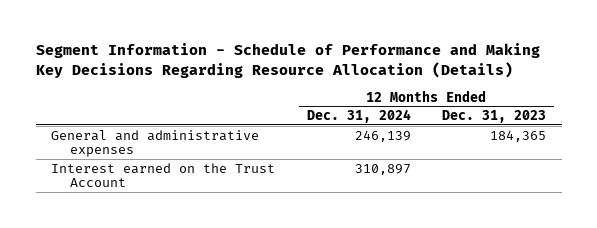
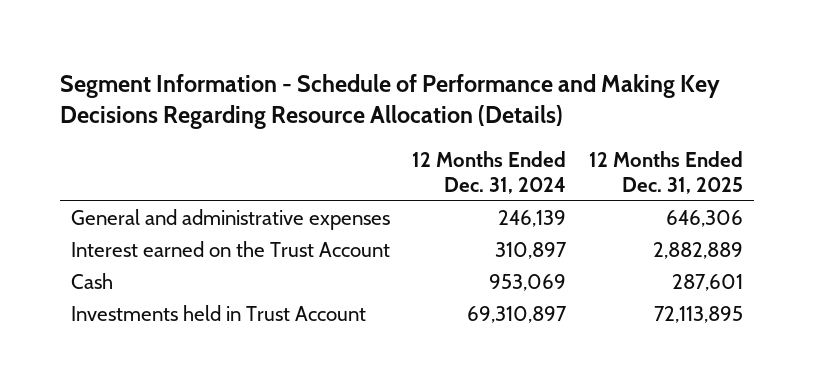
[442,109,547,123] Dec. 31, 2023 -> none
none -> [588,150,743,195] 12 Months Ended Dec. 31, 2025
none -> [71,273,114,290] Cash
none -> [71,305,367,322] Investments held in Trust Account

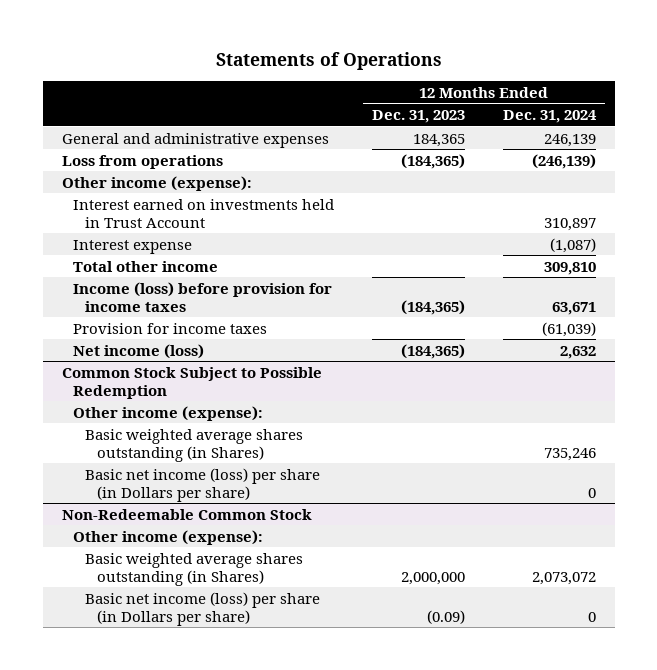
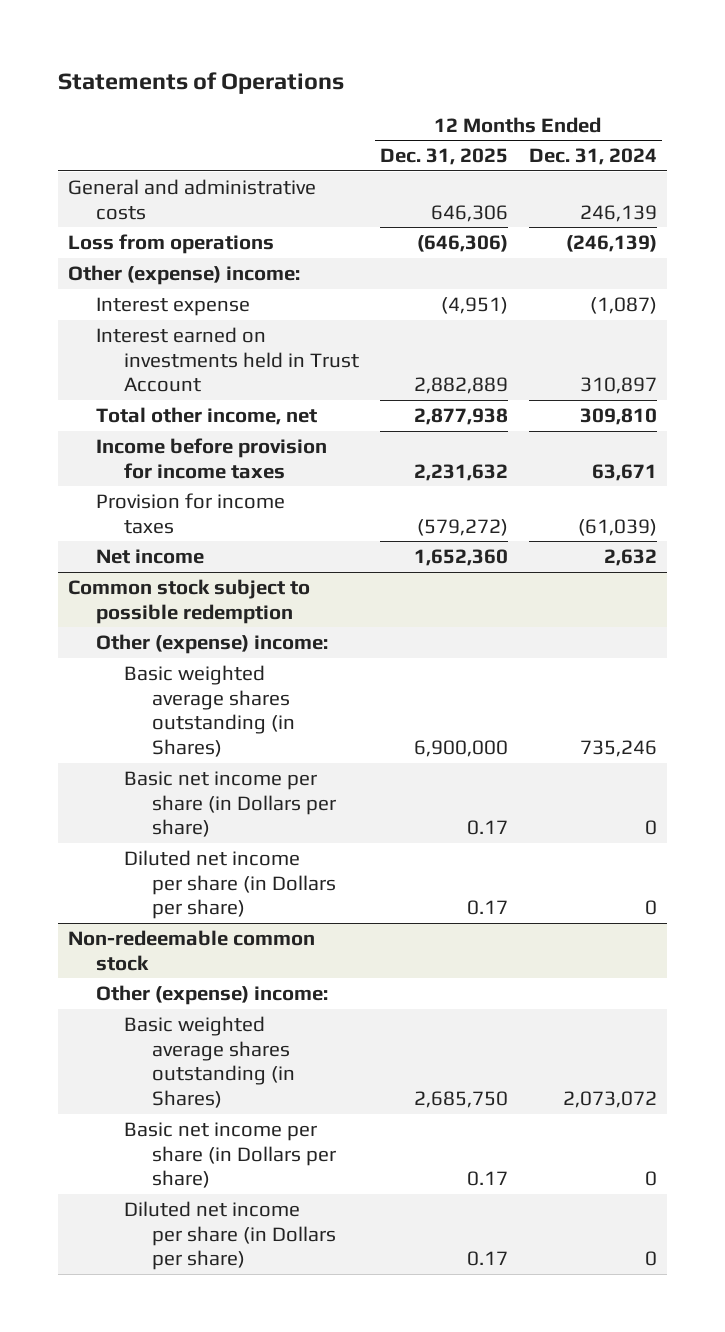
[372,110,466,124] Dec. 31, 2023 -> none
none -> [379,148,508,166] Dec. 31, 2025
[61,132,329,148] General and administrative expenses -> [67,178,316,220] General and administrative costs
[61,175,252,191] Other income (expense): -> [67,264,300,285] Other (expense) income:
[73,198,335,228] Interest earned on investments held in Trust Account -> [96,326,360,393] Interest earned on investments held in Trust Account
[73,260,219,272] Total other income -> [96,406,318,425] Total other income, net
[73,281,333,312] Income (loss) before provision for income taxes -> [96,437,328,479] Income before provision for income taxes
[73,343,205,359] Net income (loss) -> [96,548,205,564] Net income
[61,366,322,399] Common Stock Subject to Possible Redemption -> [67,578,310,624] Common stock subject to possible redemption
[73,405,264,421] Other income (expense): -> [96,633,329,654] Other (expense) income:
[84,467,320,502] Basic net income (loss) per share (in Dollars per share) -> [124,770,337,838] Basic net income per share (in Dollars per share)
none -> [124,849,337,920] Diluted net income per share (in Dollars per share)
[61,508,312,520] Non-Redeemable Common Stock -> [67,929,315,971] Non-redeemable common stock
[73,529,264,545] Other income (expense): -> [96,984,329,1005] Other (expense) income:
[84,591,320,626] Basic net income (loss) per share (in Dollars per share) -> [124,1121,337,1189] Basic net income per share (in Dollars per share)
none -> [124,1200,337,1271] Diluted net income per share (in Dollars per share)

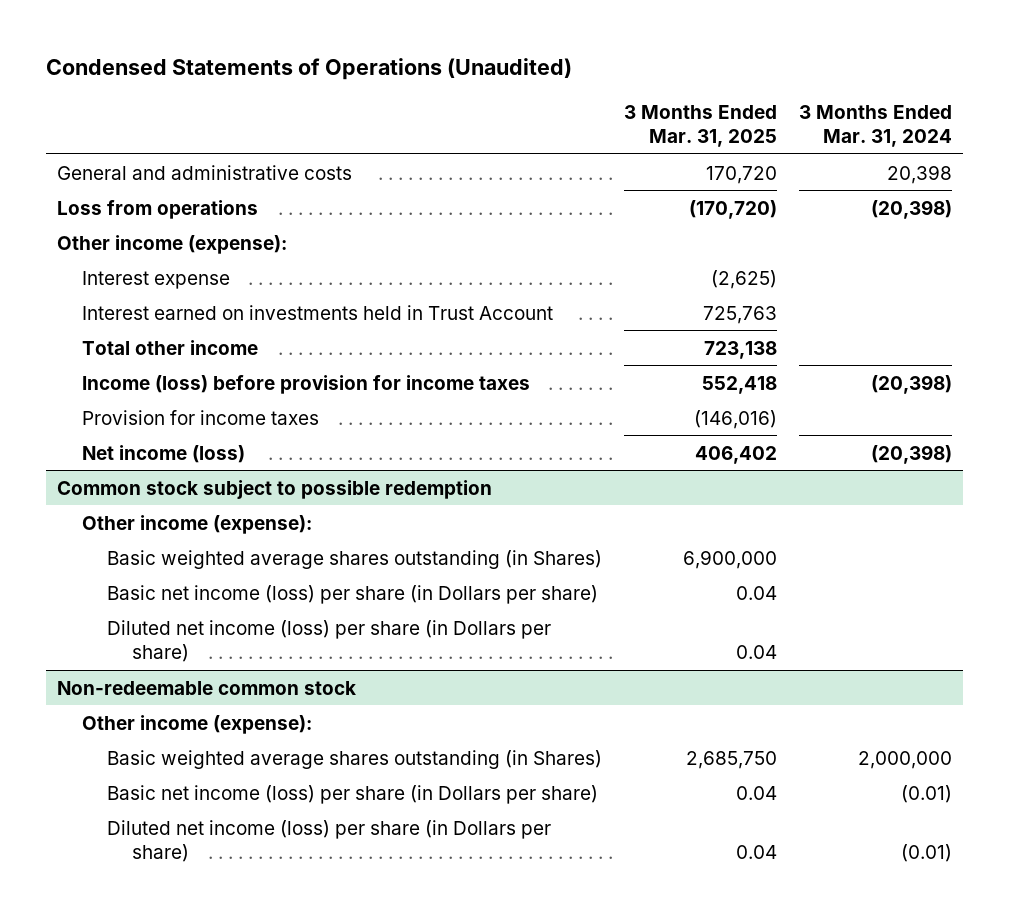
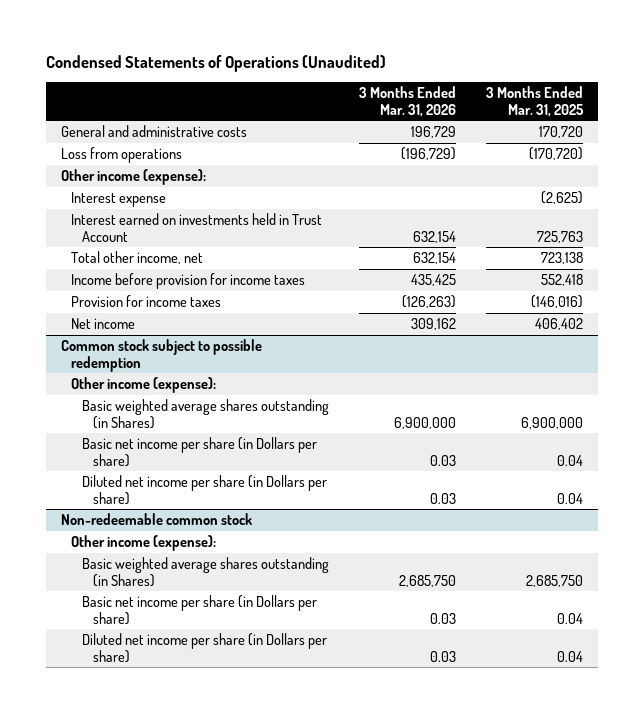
[799,104,953,148] 3 Months Ended Mar. 31, 2024 -> none
none -> [358,86,456,117] 3 Months Ended Mar. 31, 2026
[82,339,259,355] Total other income -> [71,251,204,265] Total other income, net
[82,374,531,394] Income (loss) before provision for income taxes -> [71,273,306,290] Income before provision for income taxes
[82,444,246,463] Net income (loss) -> [71,318,136,330] Net income
[106,584,598,604] Basic net income (loss) per share (in Dollars per share) -> [81,437,317,467] Basic net income per share (in Dollars per share)
[106,619,551,662] Diluted net income (loss) per share (in Dollars per share) -> [81,475,327,505] Diluted net income per share (in Dollars per share)
[106,784,598,804] Basic net income (loss) per share (in Dollars per share) -> [81,595,317,625] Basic net income per share (in Dollars per share)
[106,819,551,862] Diluted net income (loss) per share (in Dollars per share) -> [81,633,327,663] Diluted net income per share (in Dollars per share)

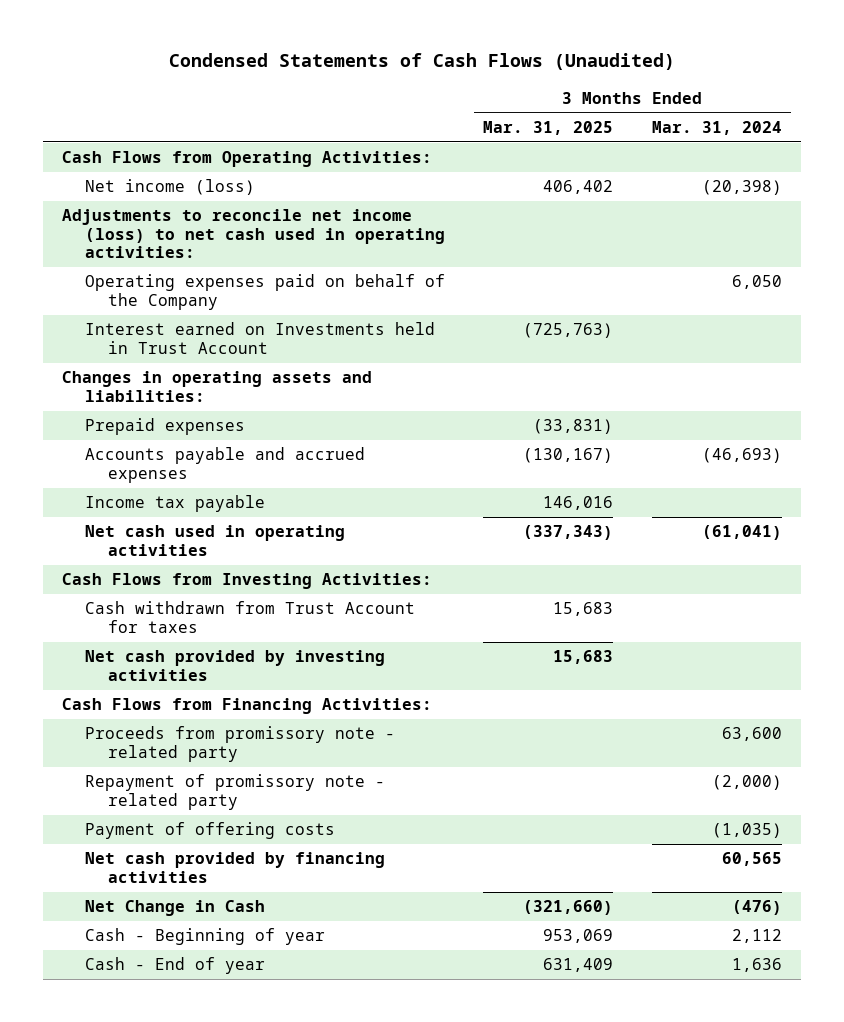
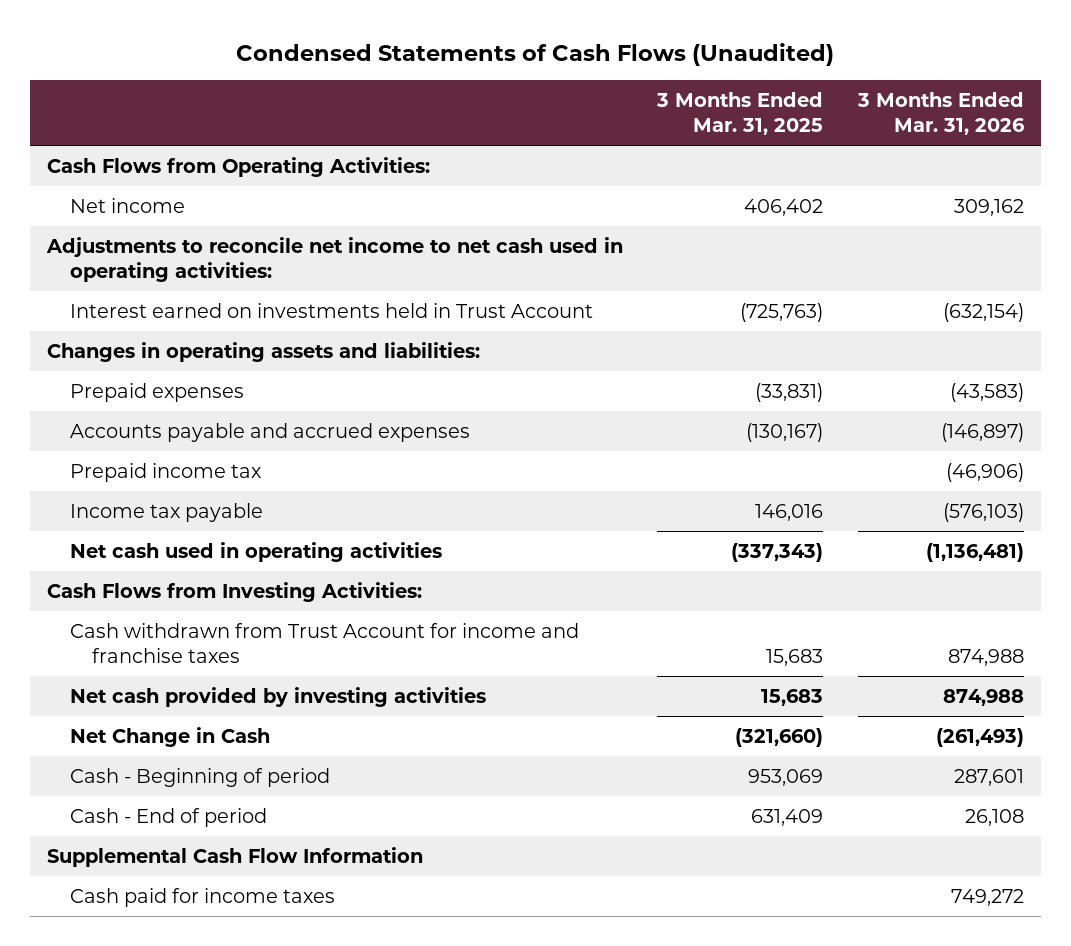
[651,120,782,135] Mar. 31, 2024 -> none
none -> [856,91,1025,136] 3 Months Ended Mar. 31, 2026
[85,274,446,310] Operating expenses paid on behalf of the Company -> none
[85,179,256,196] Net income (loss) -> [69,197,185,213] Net income
[62,209,446,259] Adjustments to reconcile net income (loss) to net cash used in operating activities: -> [46,236,624,282] Adjustments to reconcile net income to net cash used in operating activities:
[85,322,436,354] Interest earned on Investments held in Trust Account -> [69,302,593,318] Interest earned on investments held in Trust Account
none -> [69,462,262,482] Prepaid income tax
[85,601,416,633] Cash withdrawn from Trust Account for taxes -> [69,622,579,663] Cash withdrawn from Trust Account for income and franchise taxes
[62,698,433,715] Cash Flows from Financing Activities: -> none
[85,726,396,762] Proceeds from promissory note - related party -> none
[85,774,386,810] Repayment of promissory note - related party -> none
[85,822,336,840] Payment of offering costs -> none
[85,852,386,883] Net cash provided by financing activities -> none
[85,928,326,946] Cash - Beginning of year -> [69,767,330,787] Cash - Beginning of period
[85,957,266,975] Cash - End of year -> [69,807,267,827] Cash - End of period
none -> [47,846,424,867] Supplemental Cash Flow Information
none -> [69,887,335,907] Cash paid for income taxes

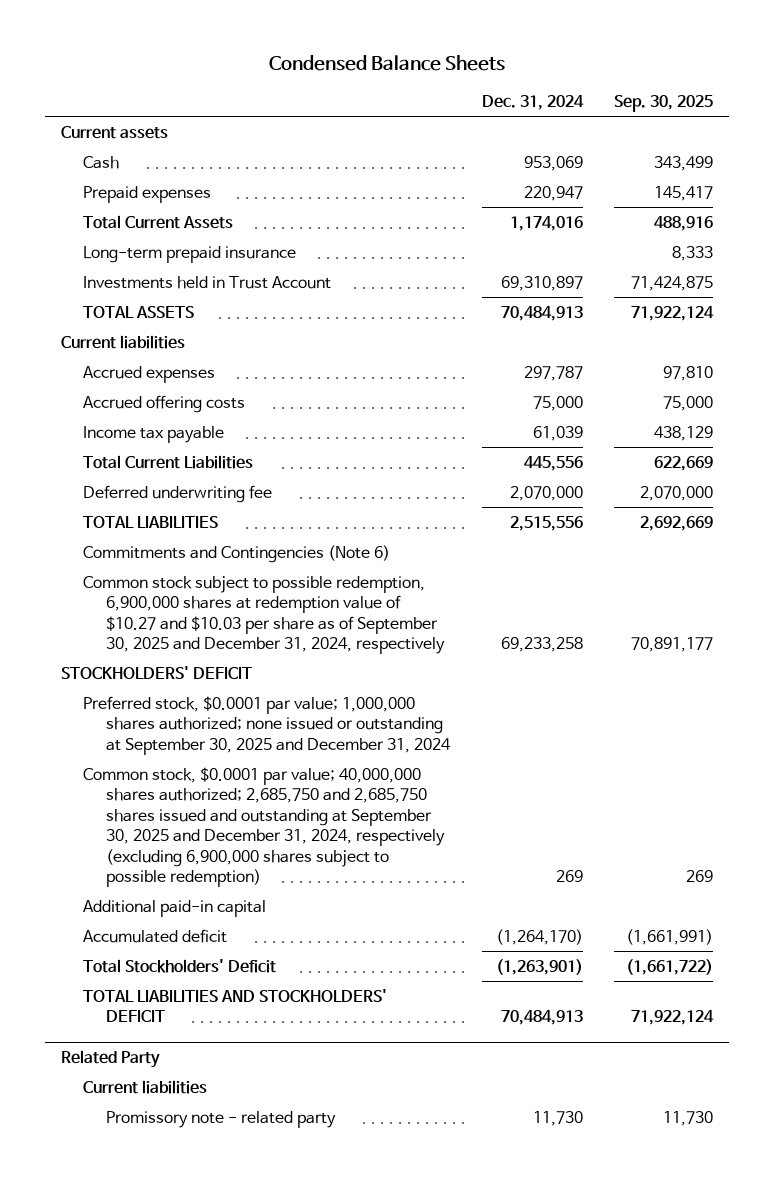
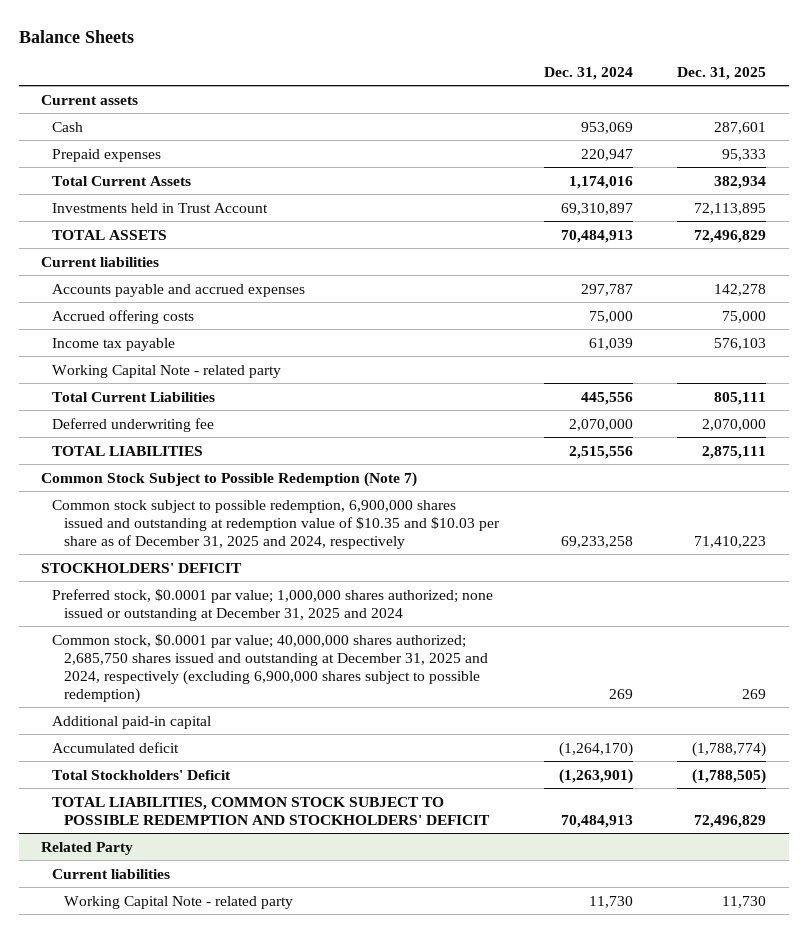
[269,54,506,71] Condensed Balance Sheets -> [18,29,134,43] Balance Sheets
[614,94,714,112] Sep. 30, 2025 -> none
none -> [677,66,767,80] Dec. 31, 2025
[83,245,297,263] Long-term prepaid insurance -> none
[83,365,216,383] Accrued expenses -> [52,283,306,297] Accounts payable and accrued expenses
none -> [52,364,282,378] Working Capital Note - related party
[83,544,391,563] Commitments and Contingencies (Note 6) -> none
none -> [40,471,417,487] Common Stock Subject to Possible Redemption (Note 7)
[83,575,445,655] Common stock subject to possible redemption, 6,900,000 shares at redemption value of $10.27 and $10.03 per share as of September 30, 2025 and December 31, 2024, respectively -> [52,499,501,549] Common stock subject to possible redemption, 6,900,000 shares issued and outstanding at redemption value of $10.35 and $10.03 per share as of December 31, 2025 and 2024, respectively
[83,695,451,755] Preferred stock, $0.0001 par value; 1,000,000 shares authorized; none issued or outstanding at September 30, 2025 and December 31, 2024 -> [52,588,494,621] Preferred stock, $0.0001 par value; 1,000,000 shares authorized; none issued or outstanding at December 31, 2025 and 2024
[83,766,445,887] Common stock, $0.0001 par value; 40,000,000 shares authorized; 2,685,750 and 2,685,750 shares issued and outstanding at September 30, 2025 and December 31, 2024, respectively (excluding 6,900,000 shares subject to possible redemption) -> [52,633,489,703] Common stock, $0.0001 par value; 40,000,000 shares authorized; 2,685,750 shares issued and outstanding at December 31, 2025 and 2024, respectively (excluding 6,900,000 shares subject to possible redemption)
[83,988,388,1023] TOTAL LIABILITIES AND STOCKHOLDERS' DEFICIT -> [52,796,491,825] TOTAL LIABILITIES, COMMON STOCK SUBJECT TO POSSIBLE REDEMPTION AND STOCKHOLDERS' DEFICIT
[105,1110,336,1128] Promissory note - related party -> [64,895,294,909] Working Capital Note - related party

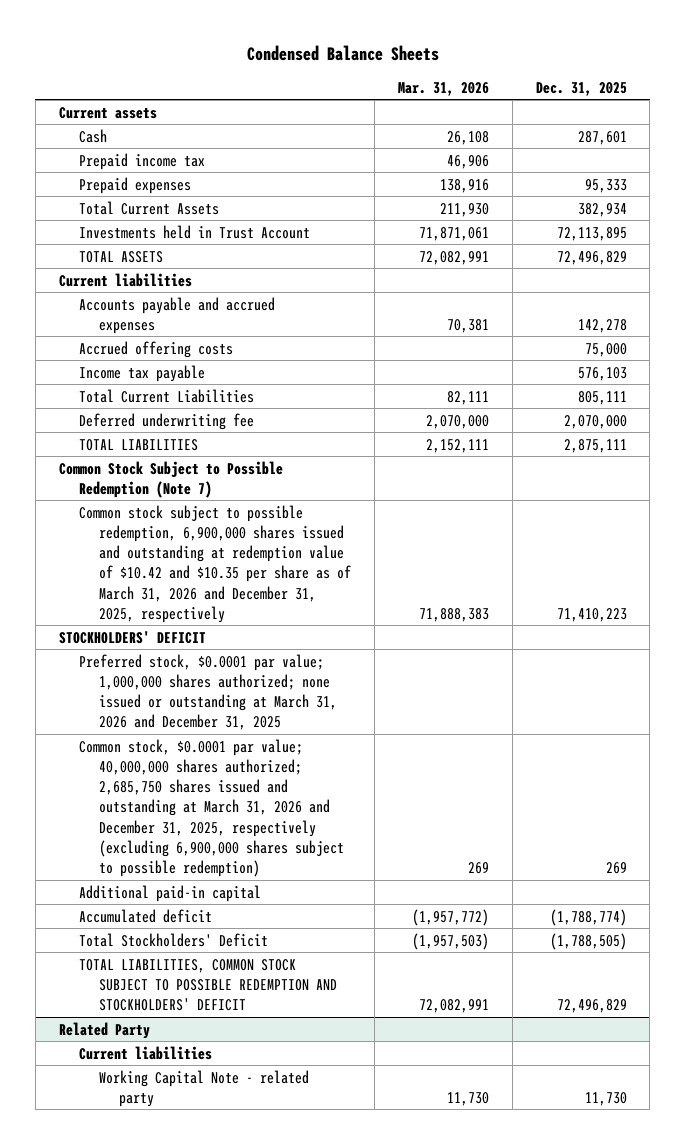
[18,29,134,43] Balance Sheets -> [246,44,439,61] Condensed Balance Sheets
[543,66,633,80] Dec. 31, 2024 -> none
none -> [397,81,489,96] Mar. 31, 2026
none -> [78,152,205,170] Prepaid income tax
[52,364,282,378] Working Capital Note - related party -> none
[52,499,501,549] Common stock subject to possible redemption, 6,900,000 shares issued and outstanding at redemption value of $10.35 and $10.03 per share as of December 31, 2025 and 2024, respectively -> [78,504,352,623] Common stock subject to possible redemption, 6,900,000 shares issued and outstanding at redemption value of $10.42 and $10.35 per share as of March 31, 2026 and December 31, 2025, respectively
[52,588,494,621] Preferred stock, $0.0001 par value; 1,000,000 shares authorized; none issued or outstanding at December 31, 2025 and 2024 -> [78,653,338,731] Preferred stock, $0.0001 par value; 1,000,000 shares authorized; none issued or outstanding at March 31, 2026 and December 31, 2025
[52,633,489,703] Common stock, $0.0001 par value; 40,000,000 shares authorized; 2,685,750 shares issued and outstanding at December 31, 2025 and 2024, respectively (excluding 6,900,000 shares subject to possible redemption) -> [78,738,345,878] Common stock, $0.0001 par value; 40,000,000 shares authorized; 2,685,750 shares issued and outstanding at March 31, 2026 and December 31, 2025, respectively (excluding 6,900,000 shares subject to possible redemption)

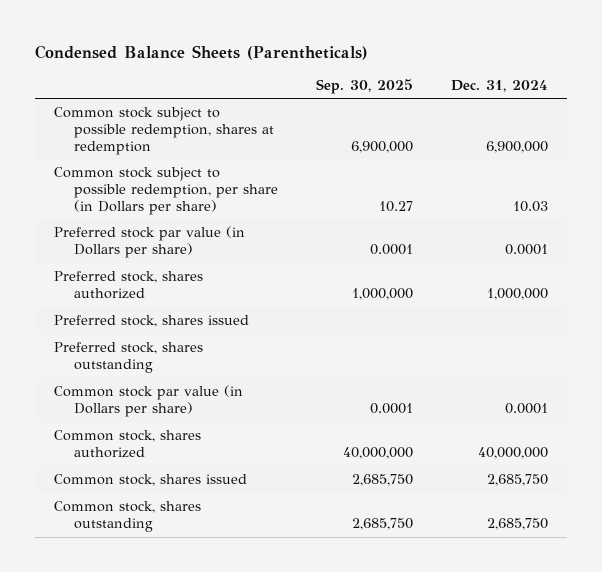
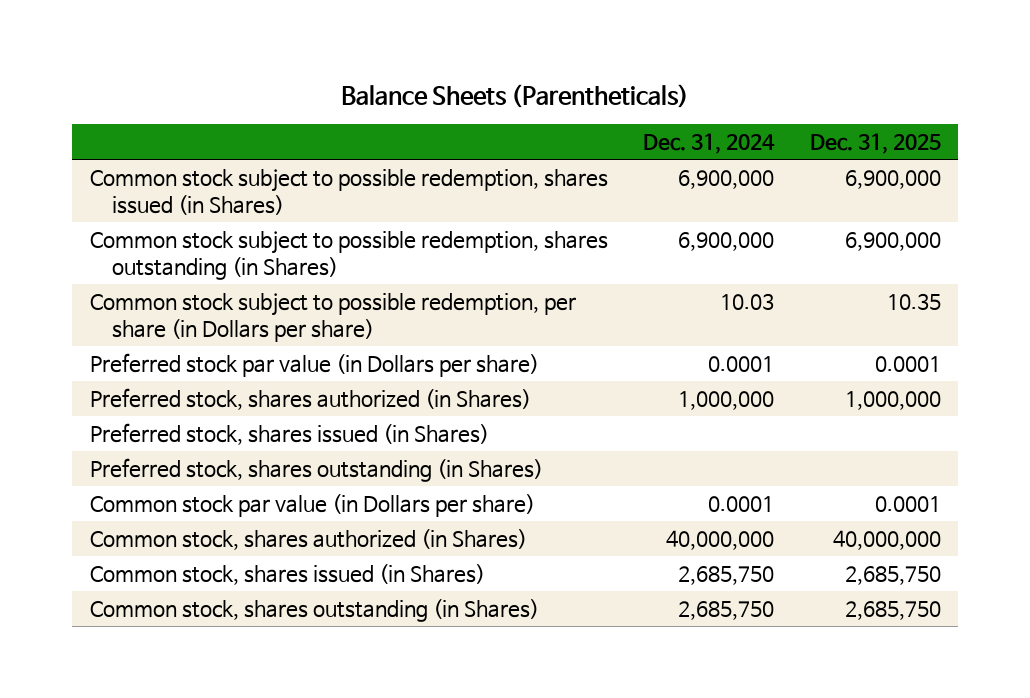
[35,44,369,60] Condensed Balance Sheets (Parentheticals) -> [341,83,690,108] Balance Sheets (Parentheticals)
[316,79,414,95] Sep. 30, 2025 -> none
none -> [809,133,941,155] Dec. 31, 2025
[54,107,275,156] Common stock subject to possible redemption, shares at redemption -> [89,168,608,215] Common stock subject to possible redemption, shares issued (in Shares)
none -> [89,230,608,280] Common stock subject to possible redemption, shares outstanding (in Shares)
[54,271,204,300] Preferred stock, shares authorized -> [89,387,531,410] Preferred stock, shares authorized (in Shares)
[54,315,250,328] Preferred stock, shares issued -> [89,422,489,445] Preferred stock, shares issued (in Shares)
[54,342,204,374] Preferred stock, shares outstanding -> [89,457,543,482] Preferred stock, shares outstanding (in Shares)
[54,430,202,459] Common stock, shares authorized -> [89,528,527,550] Common stock, shares authorized (in Shares)
[54,474,248,487] Common stock, shares issued -> [89,563,485,585] Common stock, shares issued (in Shares)
[54,501,202,533] Common stock, shares outstanding -> [89,598,539,622] Common stock, shares outstanding (in Shares)

